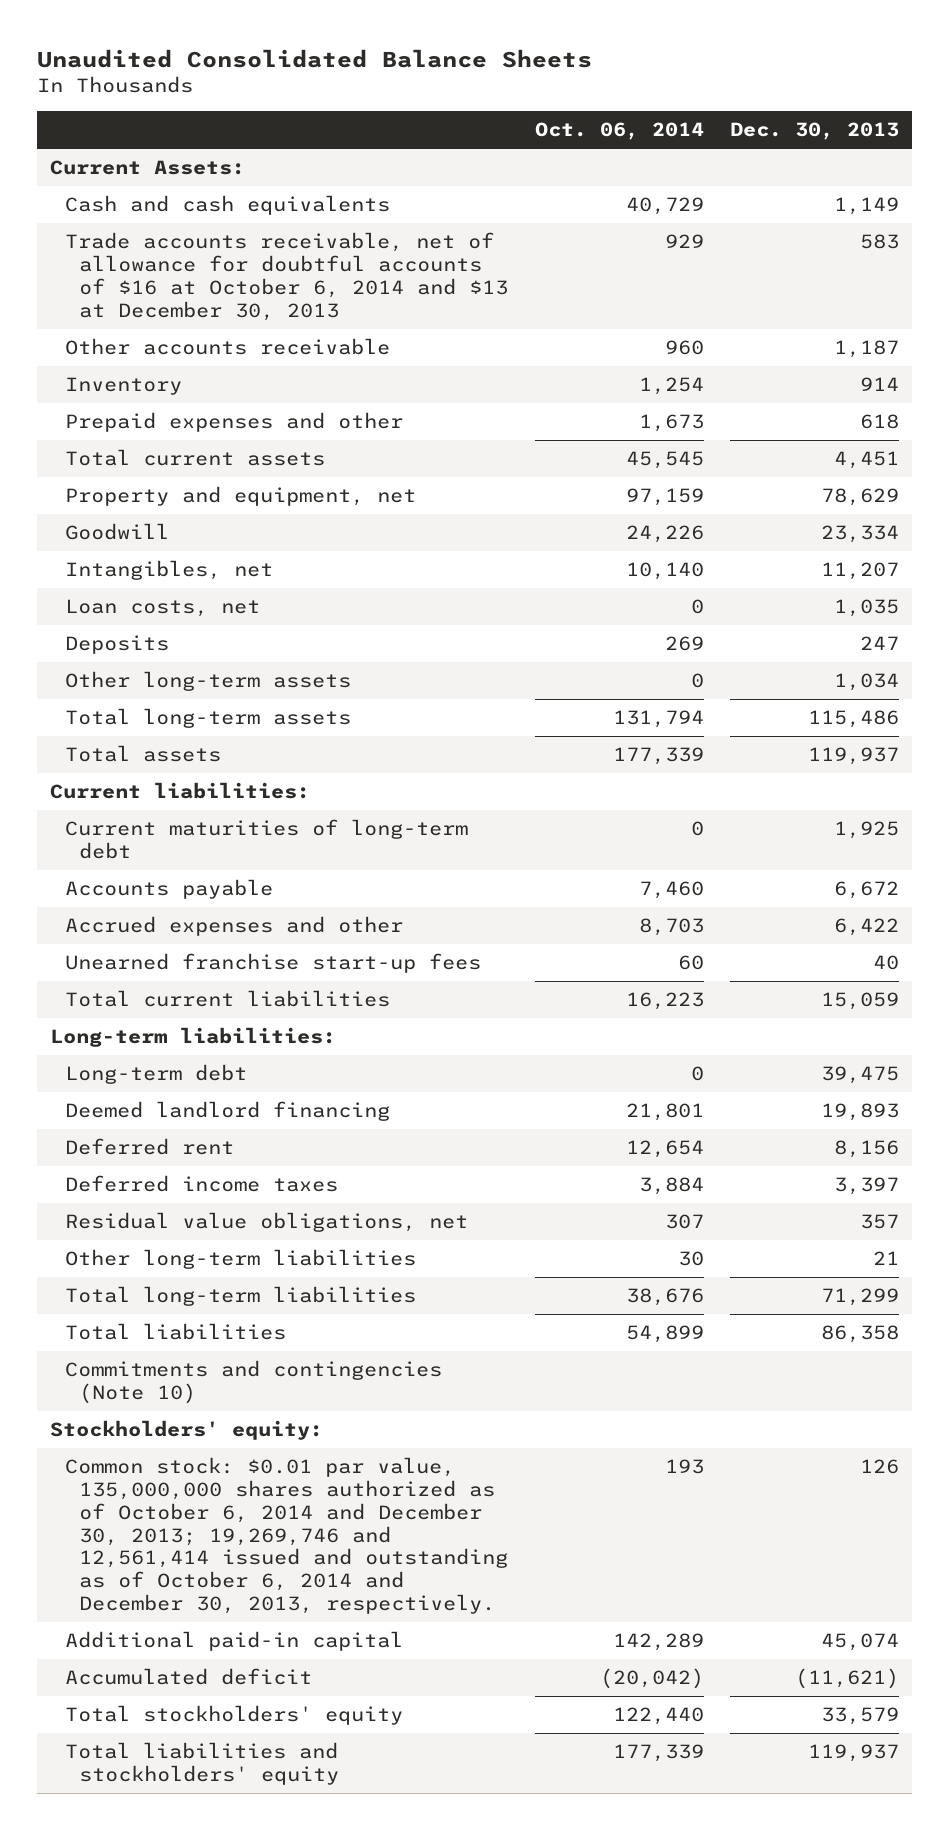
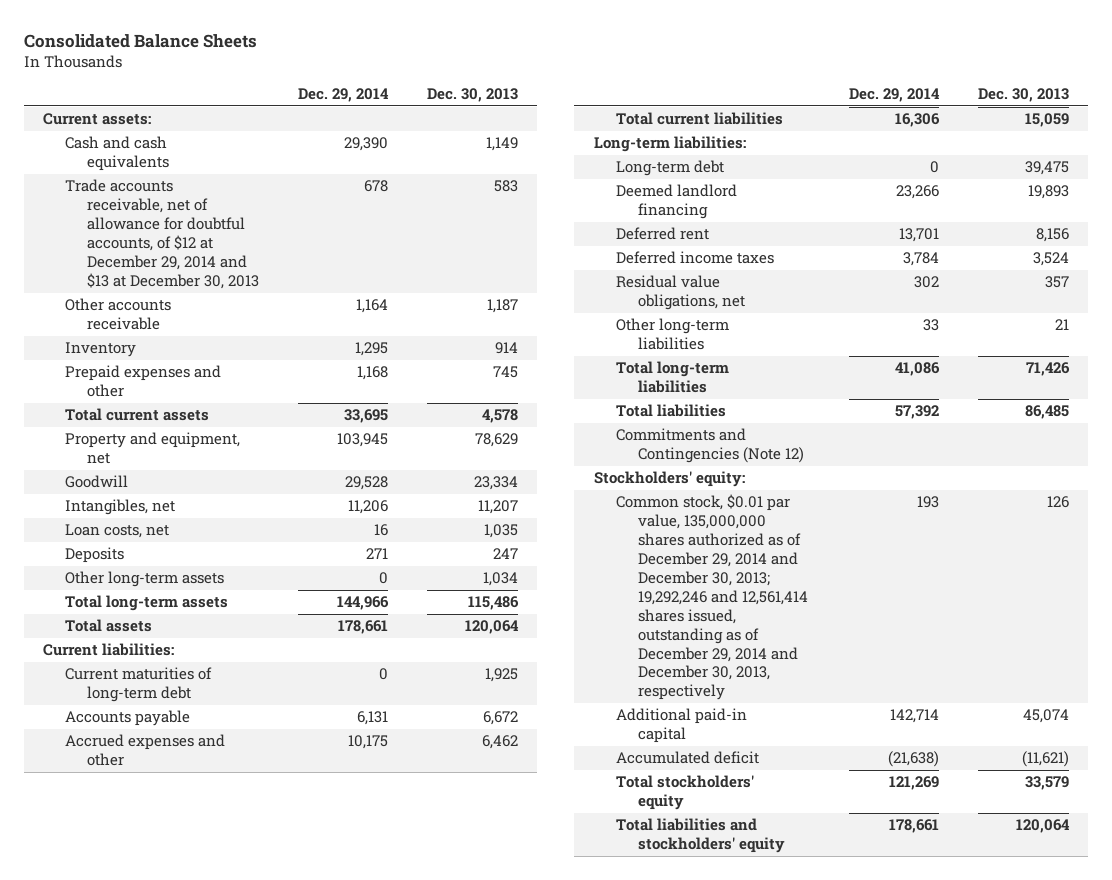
[37,48,593,68] Unaudited Consolidated Balance Sheets -> [23,33,257,48] Consolidated Balance Sheets
[534,122,704,141] Oct. 06, 2014 -> none
none -> [298,88,390,103] Dec. 29, 2014
[50,160,246,176] Current Assets: -> [42,113,151,126] Current assets:
[64,232,509,321] Trade accounts receivable, net of allowance for doubtful accounts of $16 at October 6, 2014 and $13 at December 30, 2013 -> [65,179,260,289] Trade accounts receivable, net of allowance for doubtful accounts, of $12 at December 29, 2014 and $13 at December 30, 2013
[859,414,899,430] 618 -> [492,366,518,379] 745
[833,451,899,470] 4,451 -> [481,409,518,424] 4,578
[807,747,899,766] 119,937 -> [464,620,519,635] 120,064
[64,953,481,974] Unearned franchise start-up fees -> none
[833,918,899,937] 6,422 -> [481,735,518,750] 6,462
[833,1177,899,1196] 3,397 -> [1032,252,1069,267] 3,524
[820,1288,899,1307] 71,299 -> [1025,362,1070,377] 71,426
[820,1325,899,1344] 86,358 -> [1024,405,1069,420] 86,485
[64,1360,442,1405] Commitments and contingencies (Note 10) -> [616,428,805,464] Commitments and Contingencies (Note 12)
[64,1457,509,1615] Common stock: $0.01 par value, 135,000,000 shares authorized as of October 6, 2014 and December 30, 2013; 19,269,746 and 12,561,414 issued and outstanding as of October 6, 2014 and December 30, 2013, respectively. -> [616,494,809,701] Common stock, $0.01 par value, 135,000,000 shares authorized as of December 29, 2014 and December 30, 2013; 19,292,246 and 12,561,414 shares issued, outstanding as of December 29, 2014 and December 30, 2013, respectively
[807,1744,899,1763] 119,937 -> [1015,819,1070,834] 120,064

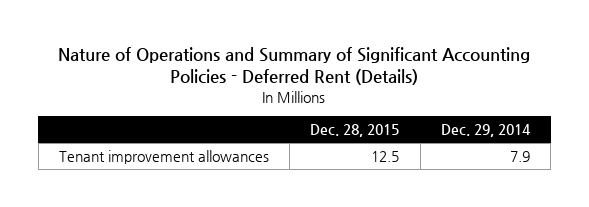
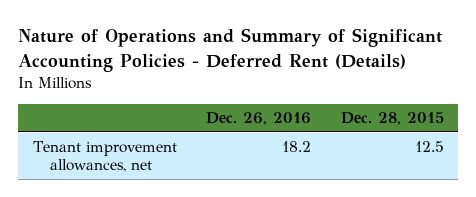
[440,123,531,137] Dec. 29, 2014 -> none
none -> [206,112,312,126] Dec. 26, 2016
[59,150,270,165] Tenant improvement allowances -> [32,141,177,173] Tenant improvement allowances, net

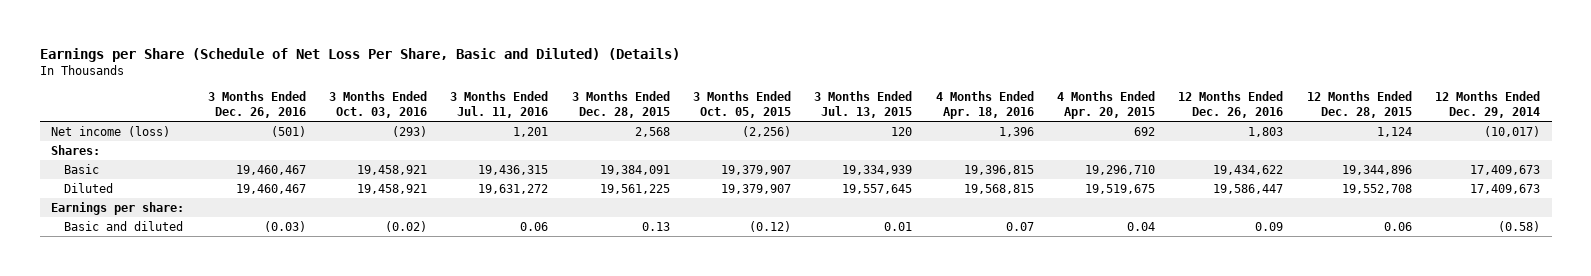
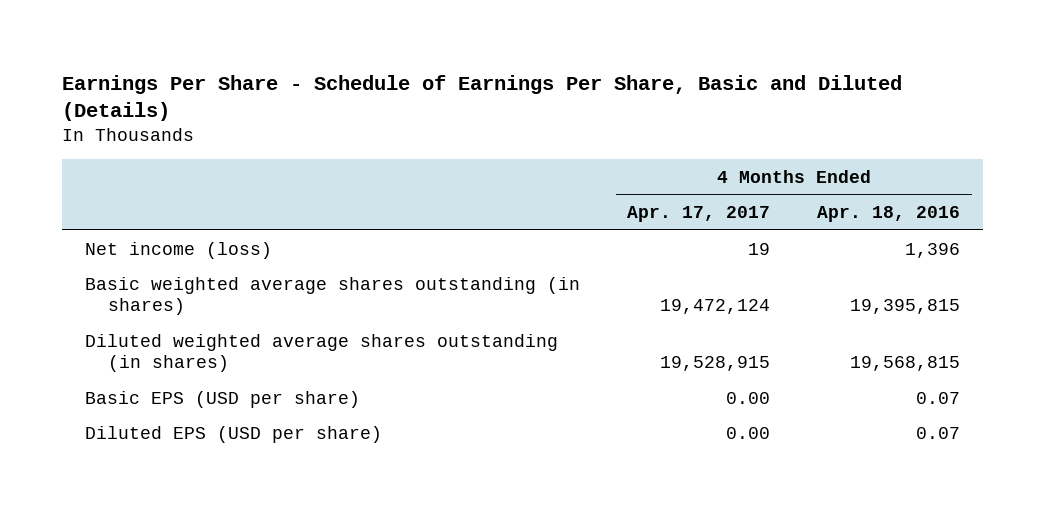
[39,47,680,62] Earnings per Share (Schedule of Net Loss Per Share, Basic and Diluted) (Details) -> [62,74,903,122] Earnings Per Share - Schedule of Earnings Per Share, Basic and Diluted (Details)
[207,90,306,119] 3 Months Ended Dec. 26, 2016 -> none
[328,90,427,119] 3 Months Ended Oct. 03, 2016 -> none
[450,90,549,119] 3 Months Ended Jul. 11, 2016 -> none
[571,90,670,119] 3 Months Ended Dec. 28, 2015 -> none
[692,90,791,119] 3 Months Ended Oct. 05, 2015 -> none
[814,90,913,119] 3 Months Ended Jul. 13, 2015 -> none
[1056,90,1155,120] 4 Months Ended Apr. 20, 2015 -> none
[1178,90,1284,119] 12 Months Ended Dec. 26, 2016 -> none
[1306,90,1412,119] 12 Months Ended Dec. 28, 2015 -> none
[1434,90,1540,119] 12 Months Ended Dec. 29, 2014 -> none
none -> [627,205,771,222] Apr. 17, 2017
[51,144,101,155] Shares: -> none
[64,163,100,174] Basic -> none
[51,201,185,215] Earnings per share: -> none
[64,220,184,231] Basic and diluted -> none
none -> [85,276,581,316] Basic weighted average shares outstanding (in shares)
[64,182,114,193] Diluted -> [85,333,559,373] Diluted weighted average shares outstanding (in shares)
none -> [85,390,361,408] Basic EPS (USD per share)
none -> [85,425,383,443] Diluted EPS (USD per share)

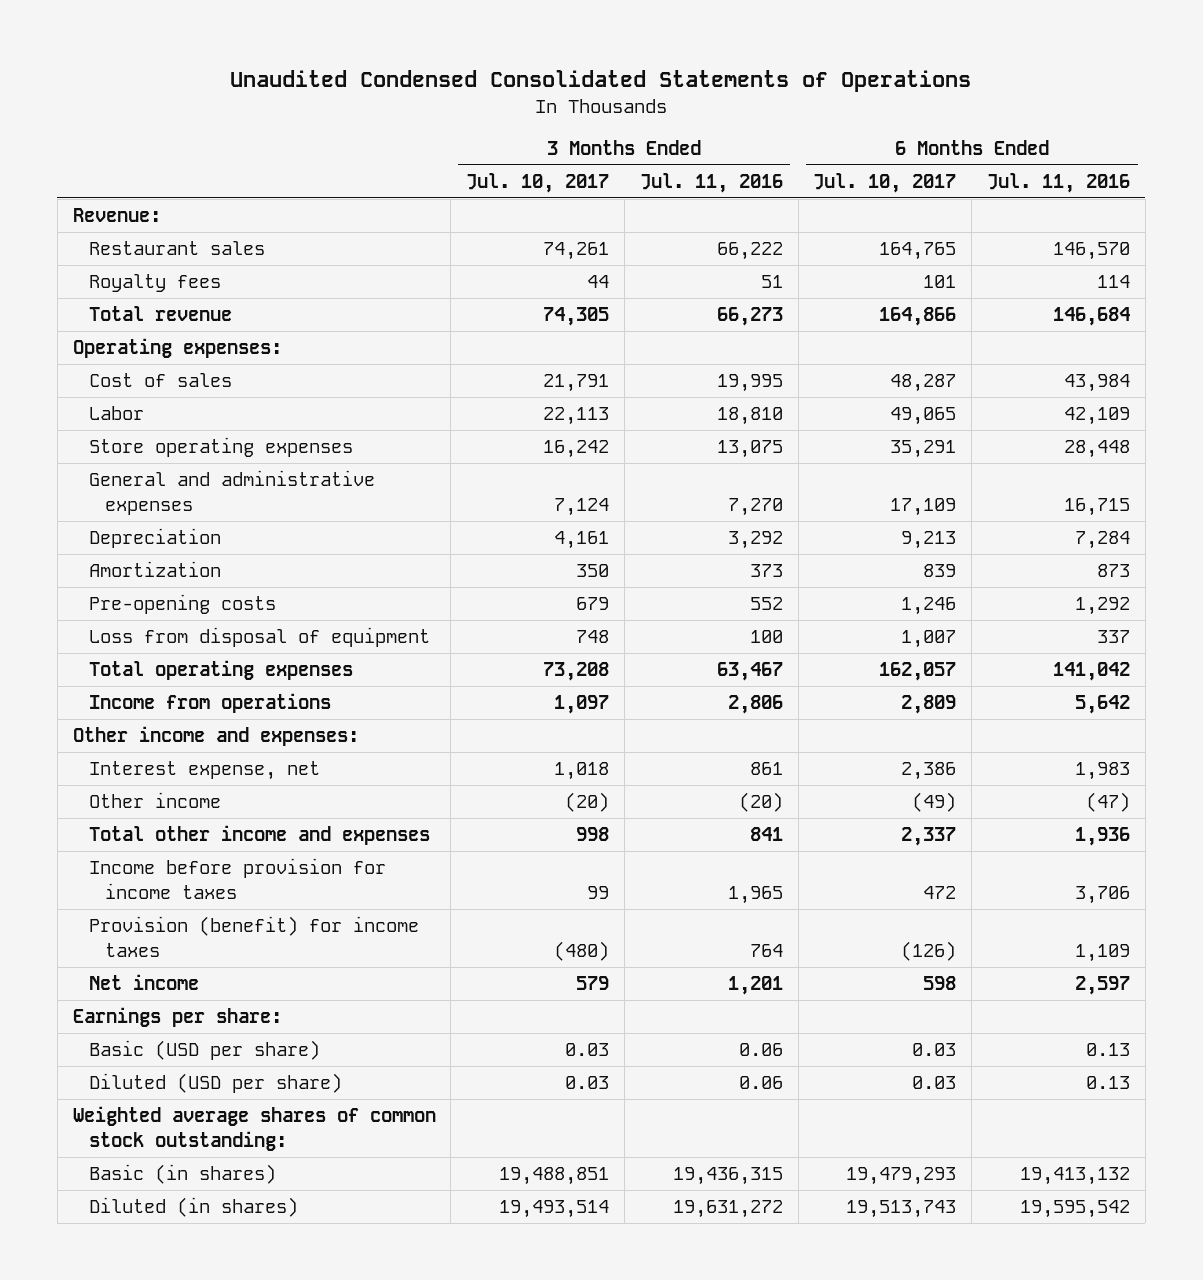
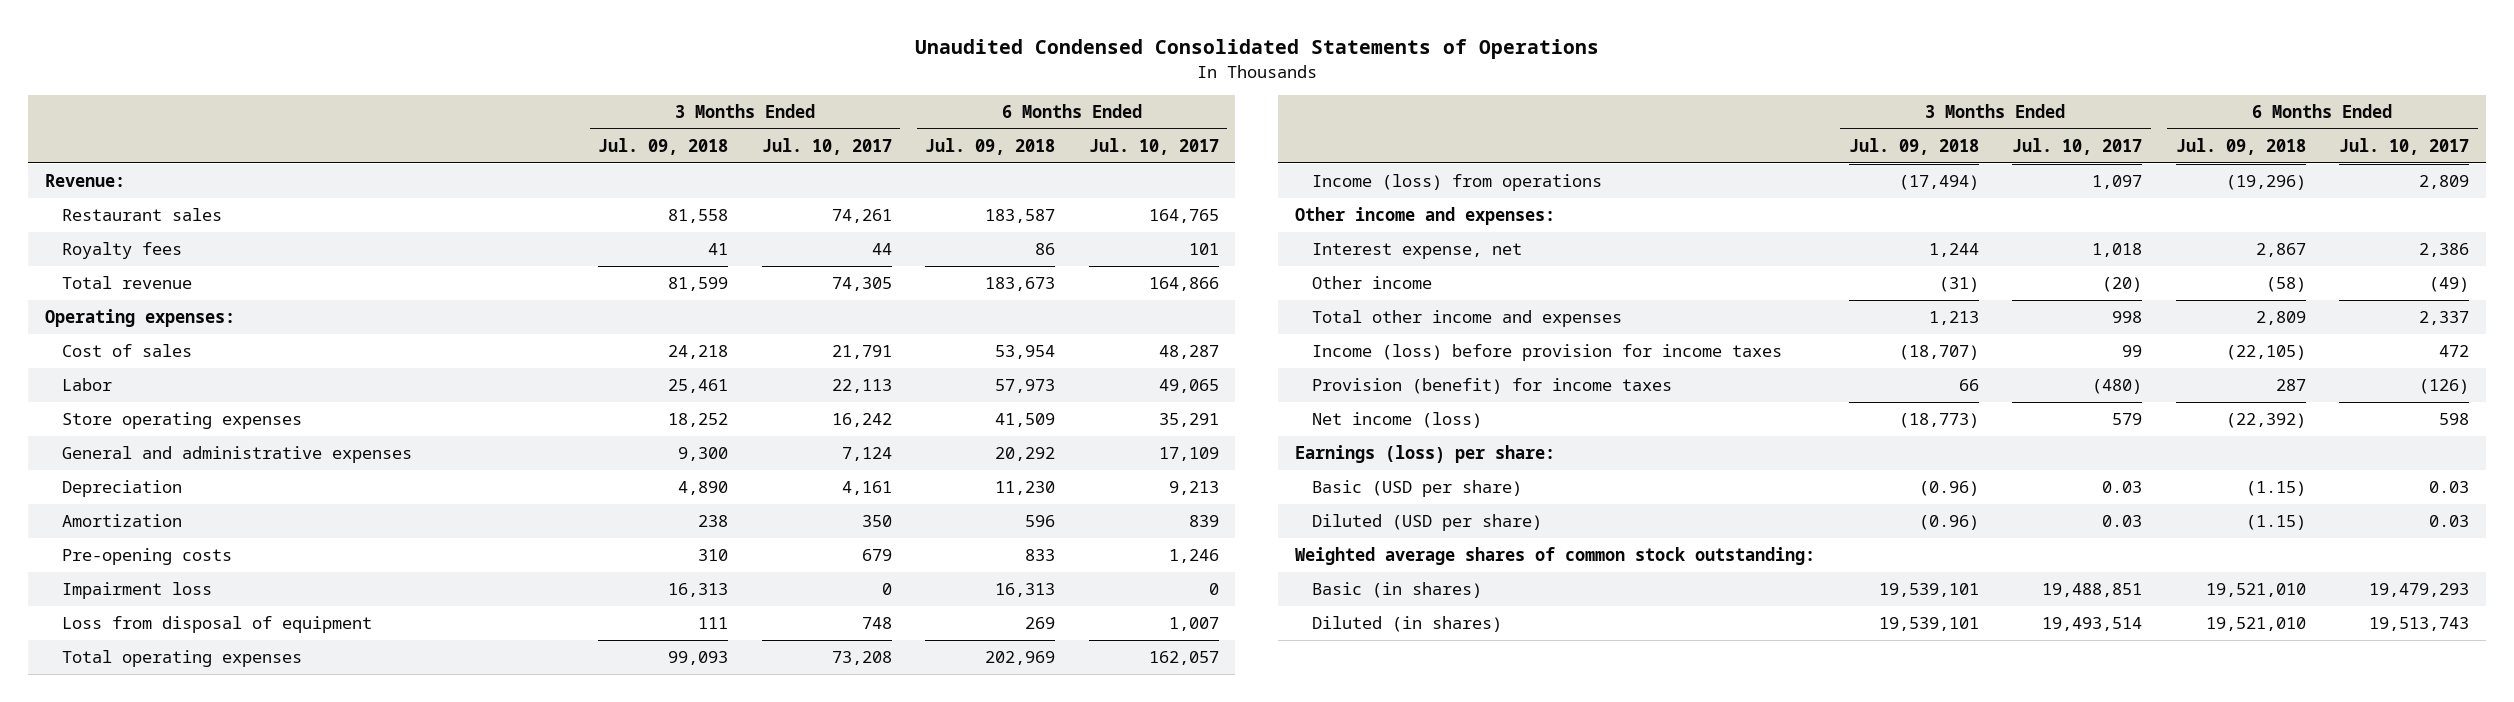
[639,172,783,193] Jul. 11, 2016 -> none
[987,172,1131,193] Jul. 11, 2016 -> none
none -> [598,138,729,156] Jul. 09, 2018
none -> [925,138,1056,156] Jul. 09, 2018
none -> [61,582,212,600] Impairment loss
[88,693,331,714] Income from operations -> [1312,174,1603,192] Income (loss) from operations
[88,858,386,899] Income before provision for income taxes -> [1312,344,1783,362] Income (loss) before provision for income taxes
[88,974,199,991] Net income -> [1312,412,1483,429] Net income (loss)
[72,1007,282,1028] Earnings per share: -> [1295,445,1556,464] Earnings (loss) per share:

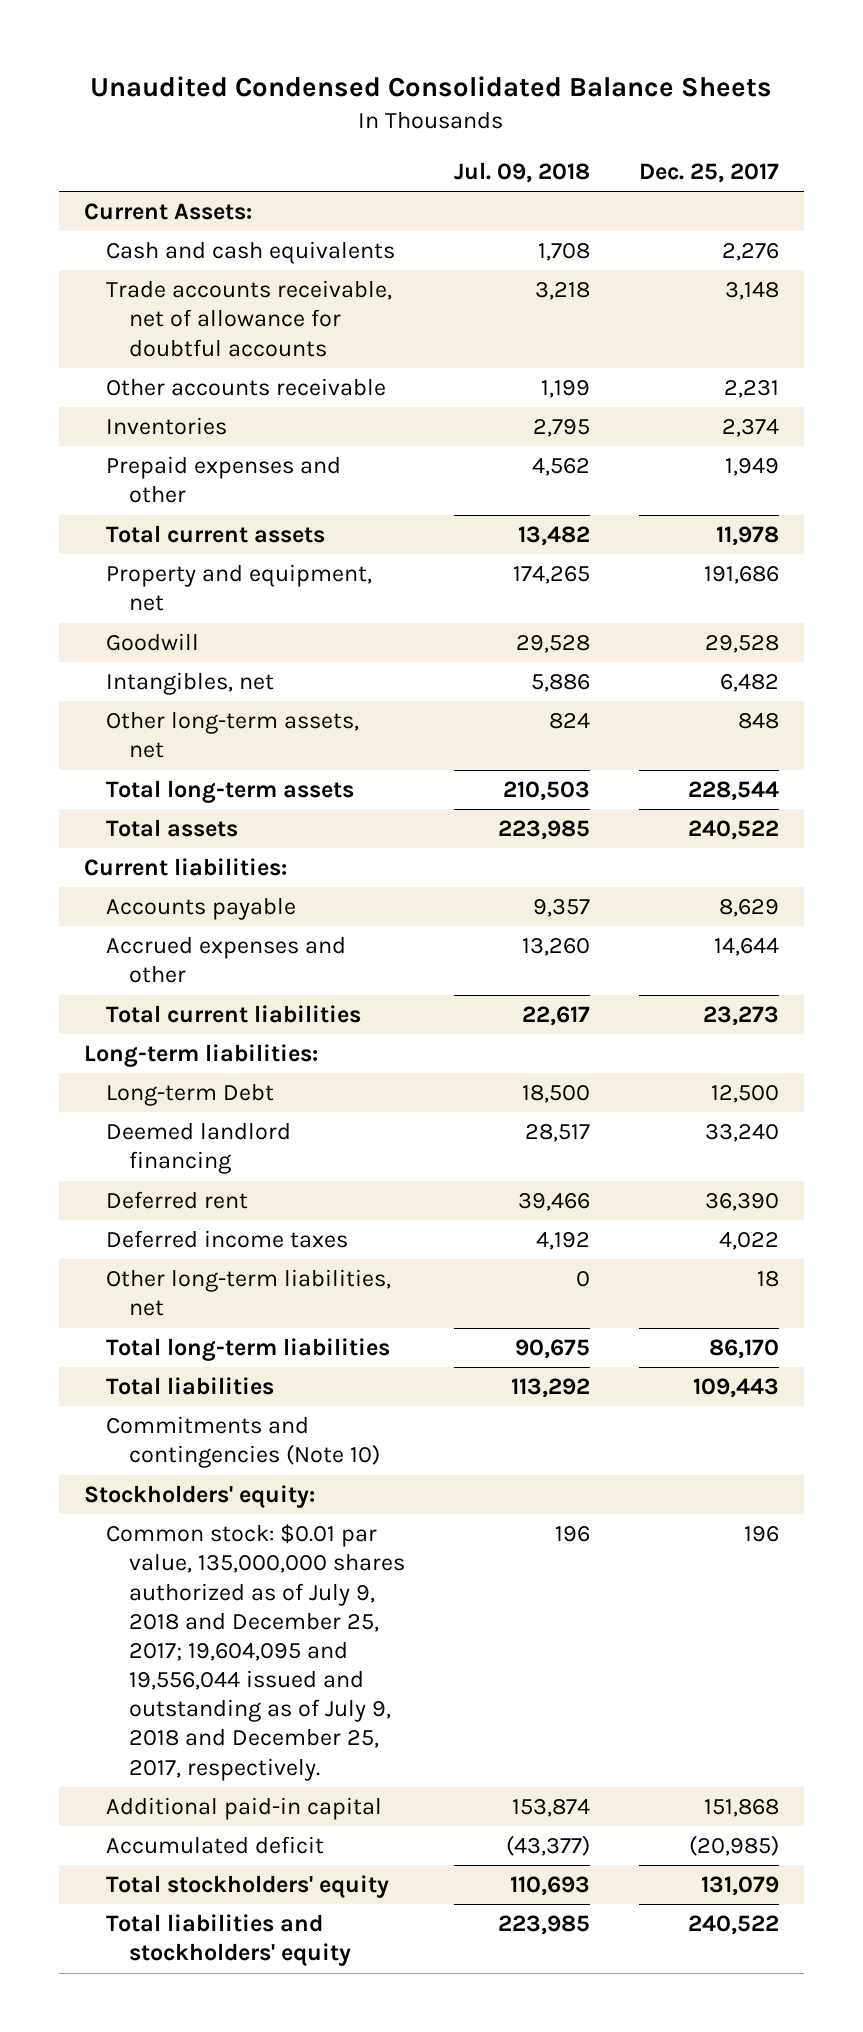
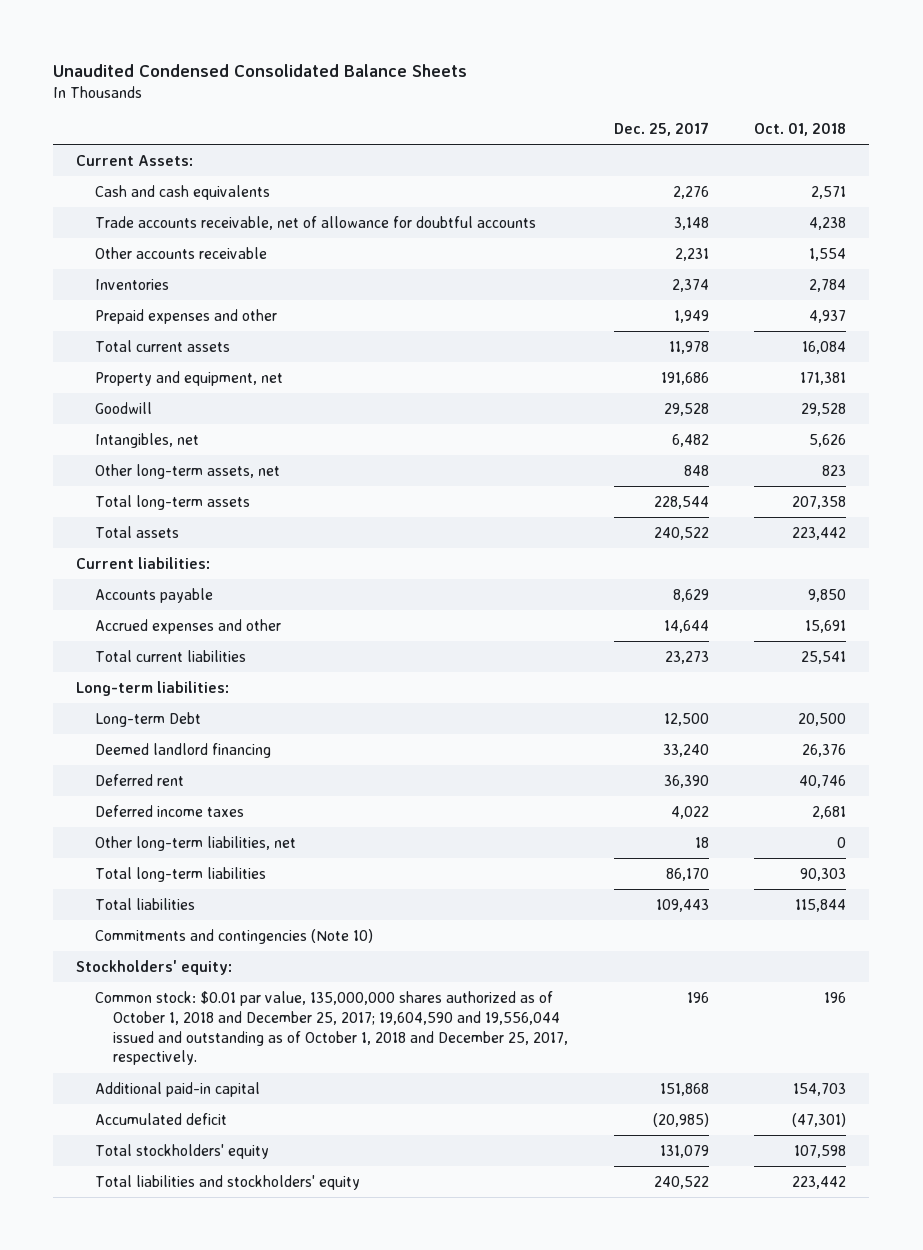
[453,161,590,183] Jul. 09, 2018 -> none
none -> [754,122,847,136] Oct. 01, 2018
[106,1524,405,1781] Common stock: $0.01 par value, 135,000,000 shares authorized as of July 9, 2018 and December 25, 2017; 19,604,095 and 19,556,044 issued and outstanding as of July 9, 2018 and December 25, 2017, respectively. -> [94,990,568,1066] Common stock: $0.01 par value, 135,000,000 shares authorized as of October 1, 2018 and December 25, 2017; 19,604,590 and 19,556,044 issued and outstanding as of October 1, 2018 and December 25, 2017, respectively.

